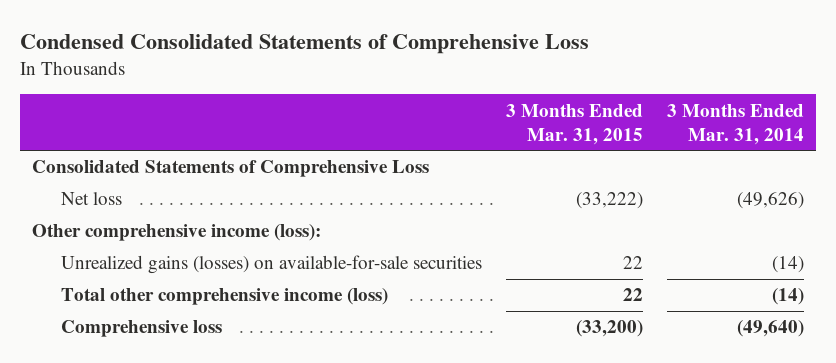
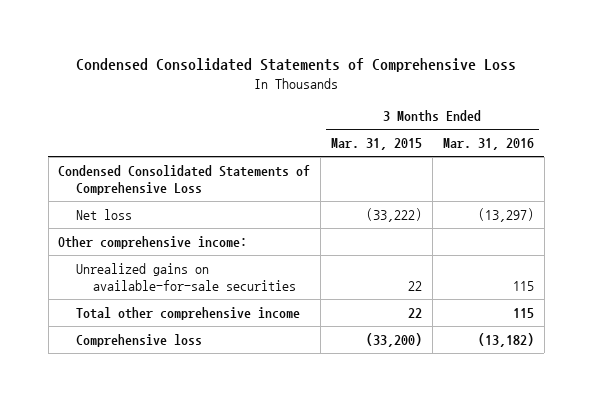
[667,103,805,145] 3 Months Ended Mar. 31, 2014 -> none
none -> [442,138,534,151] Mar. 31, 2016
[31,160,429,178] Consolidated Statements of Comprehensive Loss -> [58,165,311,195] Condensed Consolidated Statements of Comprehensive Loss
[31,224,321,242] Other comprehensive income (loss): -> [58,236,248,250] Other comprehensive income:
[60,255,482,275] Unrealized gains (losses) on available-for-sale securities -> [75,263,297,291] Unrealized gains on available-for-sale securities
[60,288,388,306] Total other comprehensive income (loss) -> [75,307,300,321] Total other comprehensive income

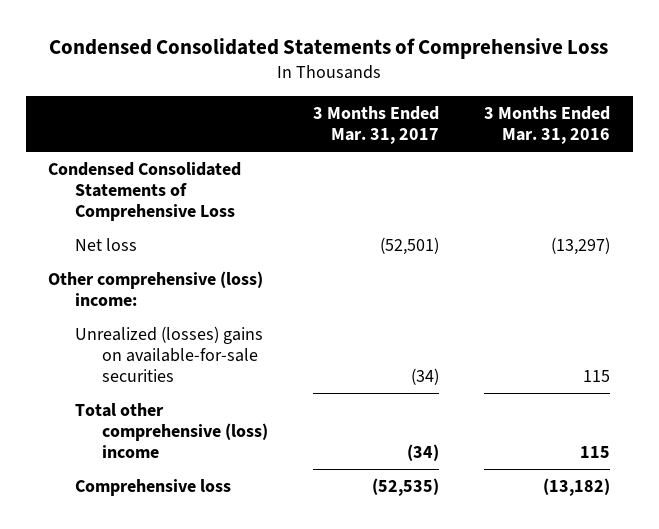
[331,138,423,151] Mar. 31, 2015 -> none
none -> [312,106,439,145] 3 Months Ended Mar. 31, 2017
[58,236,248,250] Other comprehensive income: -> [48,270,264,306] Other comprehensive (loss) income:
[75,263,297,291] Unrealized gains on available-for-sale securities -> [74,325,263,382] Unrealized (losses) gains on available-for-sale securities
[75,307,300,321] Total other comprehensive income -> [74,402,268,458] Total other comprehensive (loss) income

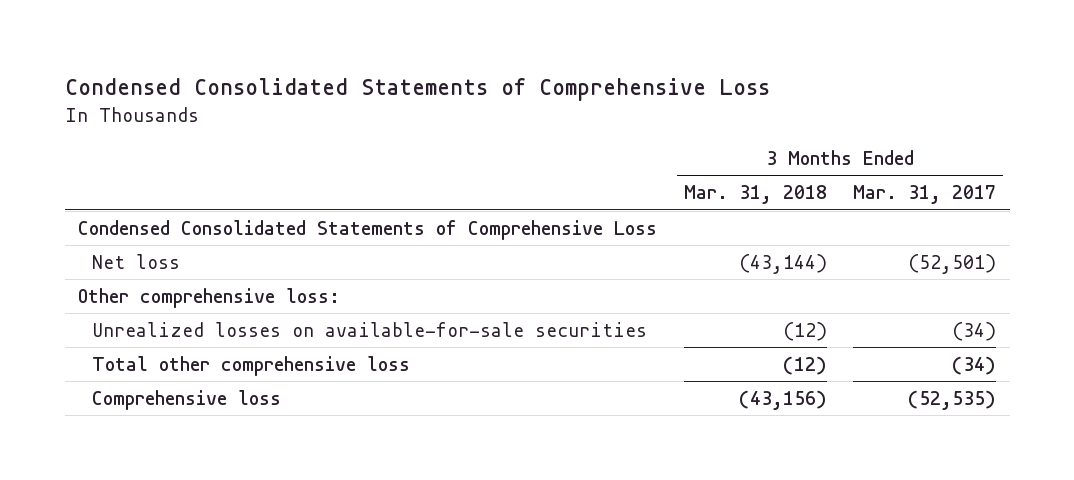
[484,106,611,145] 3 Months Ended Mar. 31, 2016 -> none
none -> [683,185,827,205] Mar. 31, 2018
[48,270,264,306] Other comprehensive (loss) income: -> [78,287,341,308] Other comprehensive loss:
[74,325,263,382] Unrealized (losses) gains on available-for-sale securities -> [92,321,648,337] Unrealized losses on available-for-sale securities
[74,402,268,458] Total other comprehensive (loss) income -> [92,355,411,376] Total other comprehensive loss

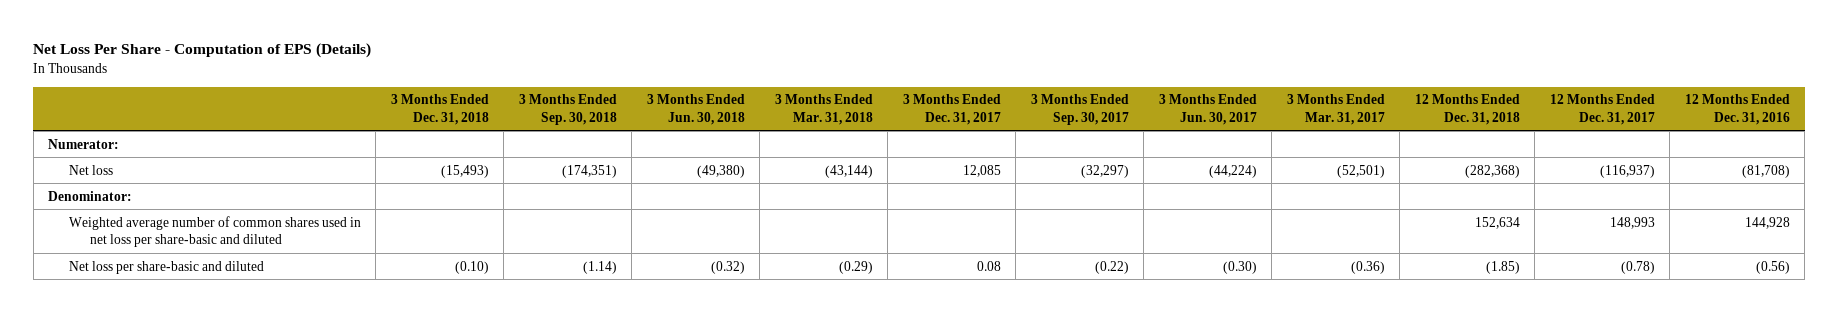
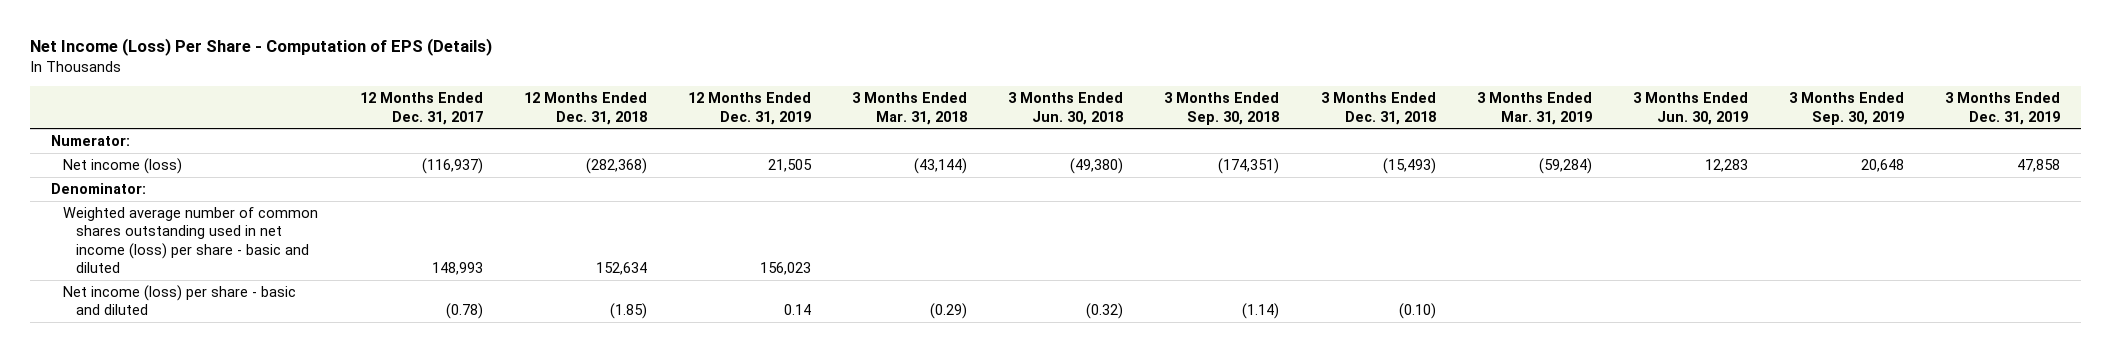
[33,43,372,59] Net Loss Per Share - Computation of EPS (Details) -> [30,38,493,57] Net Income (Loss) Per Share - Computation of EPS (Details)
[902,94,1001,125] 3 Months Ended Dec. 31, 2017 -> none
[1030,94,1129,125] 3 Months Ended Sep. 30, 2017 -> none
[1158,94,1257,125] 3 Months Ended Jun. 30, 2017 -> none
[1286,94,1385,125] 3 Months Ended Mar. 31, 2017 -> none
[1684,94,1790,125] 12 Months Ended Dec. 31, 2016 -> none
none -> [687,92,811,125] 12 Months Ended Dec. 31, 2019
none -> [1476,92,1592,125] 3 Months Ended Mar. 31, 2019
none -> [1632,92,1748,125] 3 Months Ended Jun. 30, 2019
none -> [1789,92,1905,125] 3 Months Ended Sep. 30, 2019
none -> [1945,92,2061,125] 3 Months Ended Dec. 31, 2019
[68,164,113,175] Net loss -> [63,157,183,174] Net income (loss)
[68,215,361,248] Weighted average number of common shares used in net loss per share-basic and diluted -> [63,206,319,274] Weighted average number of common shares outstanding used in net income (loss) per share - basic and diluted
[68,260,264,274] Net loss per share-basic and diluted -> [63,284,297,316] Net income (loss) per share - basic and diluted

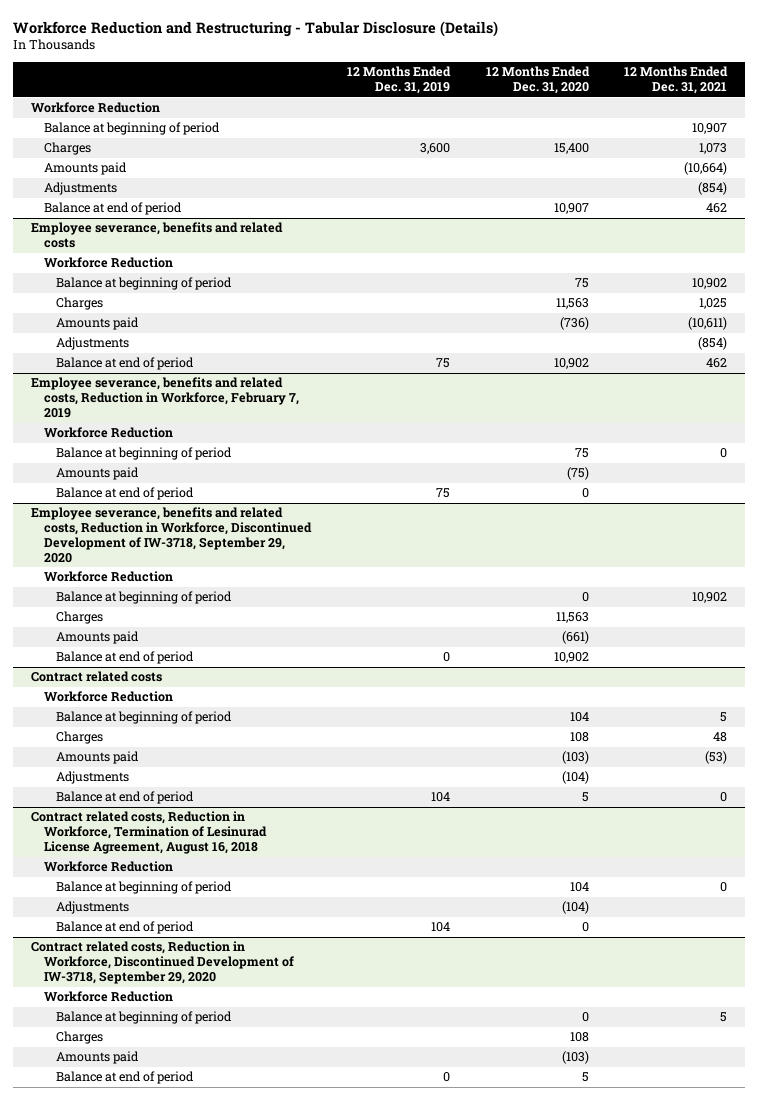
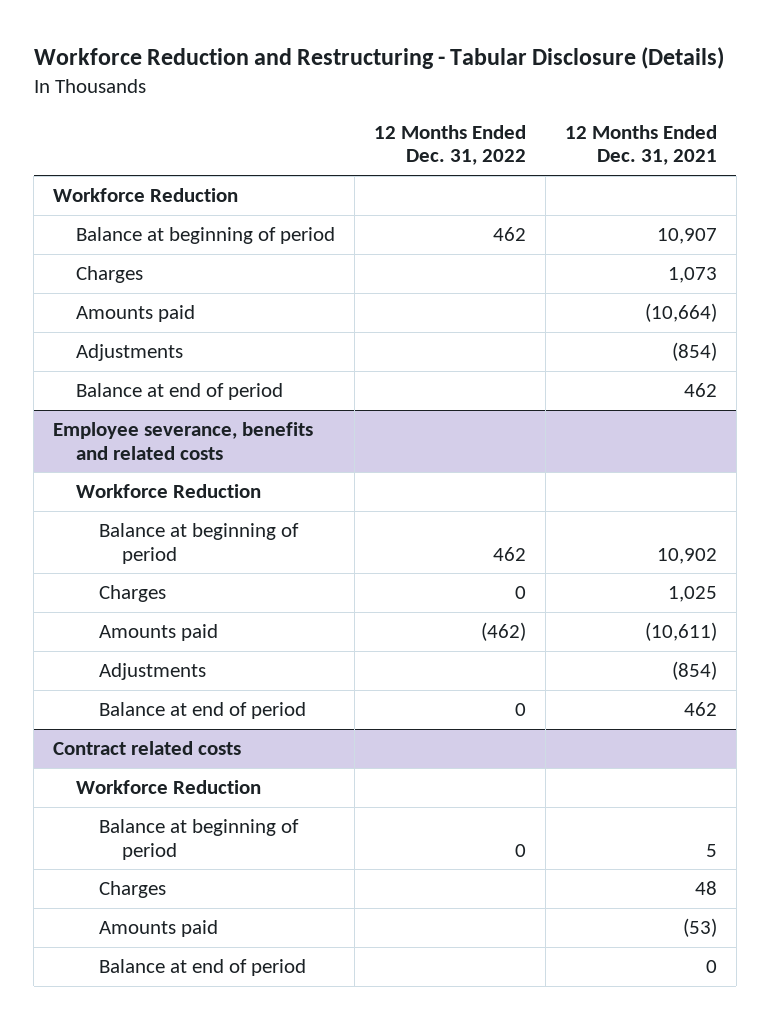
[346,66,451,95] 12 Months Ended Dec. 31, 2019 -> none
[485,66,590,95] 12 Months Ended Dec. 31, 2020 -> none
none -> [373,124,526,166] 12 Months Ended Dec. 31, 2022
[31,377,299,419] Employee severance, benefits and related costs, Reduction in Workforce, February 7, 2019 -> none
[43,427,173,439] Workforce Reduction -> none
[56,447,233,461] Balance at beginning of period -> none
[56,467,140,481] Amounts paid -> none
[56,487,195,501] Balance at end of period -> none
[31,507,312,563] Employee severance, benefits and related costs, Reduction in Workforce, Discontinued Development of IW-3718, September 29, 2020 -> none
[43,571,173,583] Workforce Reduction -> none
[56,591,233,605] Balance at beginning of period -> none
[56,611,104,625] Charges -> none
[56,631,140,645] Amounts paid -> none
[56,651,195,665] Balance at end of period -> none
[56,771,130,785] Adjustments -> none
[31,811,267,855] Contract related costs, Reduction in Workforce, Termination of Lesinurad License Agreement, August 16, 2018 -> none
[43,861,173,873] Workforce Reduction -> none
[56,881,233,895] Balance at beginning of period -> none
[56,901,130,915] Adjustments -> none
[56,921,195,935] Balance at end of period -> none
[31,941,294,985] Contract related costs, Reduction in Workforce, Discontinued Development of IW-3718, September 29, 2020 -> none
[43,991,173,1003] Workforce Reduction -> none
[56,1011,233,1025] Balance at beginning of period -> none
[56,1031,104,1045] Charges -> none
[56,1051,140,1065] Amounts paid -> none
[56,1071,195,1085] Balance at end of period -> none

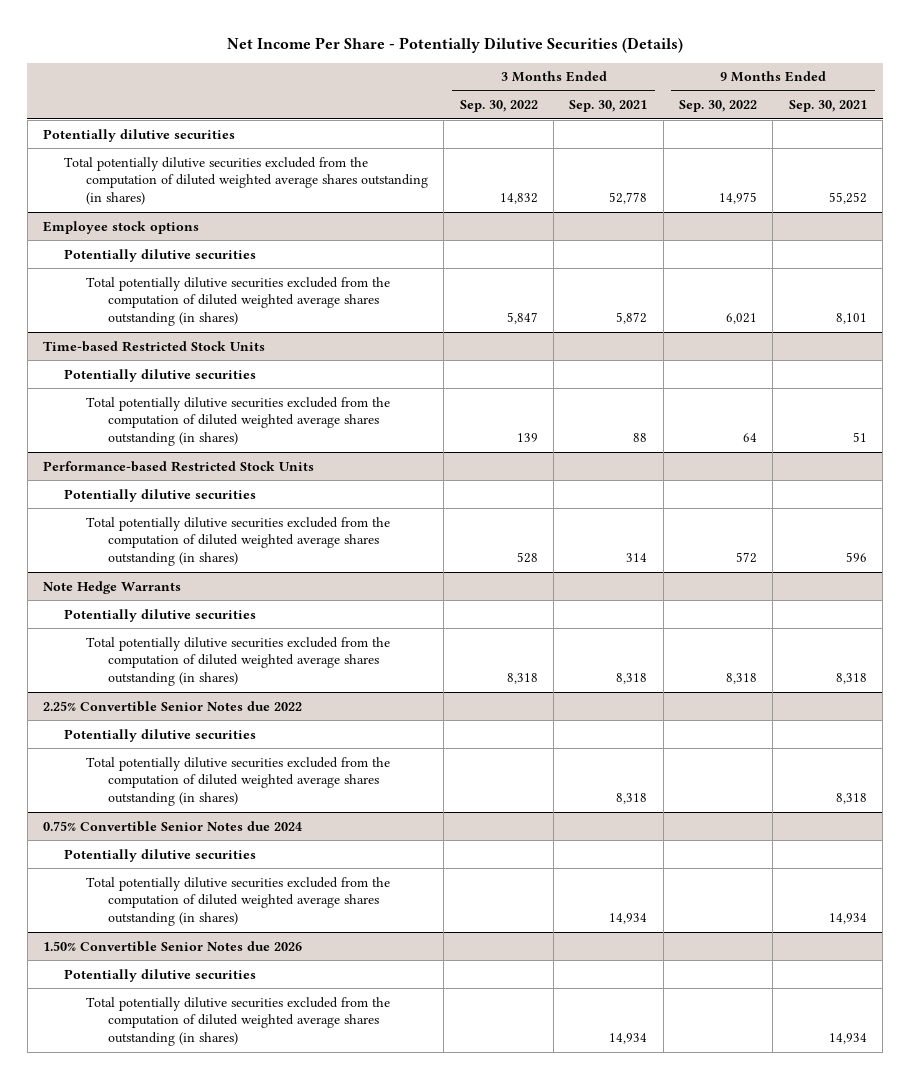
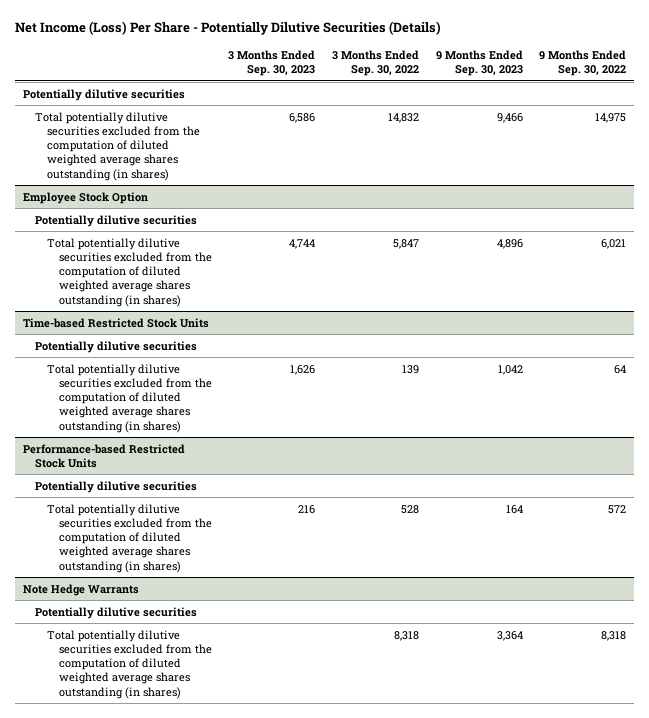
[226,36,683,53] Net Income Per Share - Potentially Dilutive Securities (Details) -> [14,21,441,36] Net Income (Loss) Per Share - Potentially Dilutive Securities (Details)
[569,100,648,113] Sep. 30, 2021 -> none
[788,100,867,113] Sep. 30, 2021 -> none
none -> [228,49,316,77] 3 Months Ended Sep. 30, 2023
none -> [435,49,523,77] 9 Months Ended Sep. 30, 2023
[42,220,199,234] Employee stock options -> [22,191,148,204] Employee Stock Option
[42,700,302,712] 2.25% Convertible Senior Notes due 2022 -> none
[64,728,257,742] Potentially dilutive securities -> none
[86,756,391,807] Total potentially dilutive securities excluded from the computation of diluted weighted average shares outstanding (in shares) -> none
[42,820,302,832] 0.75% Convertible Senior Notes due 2024 -> none
[64,848,257,862] Potentially dilutive securities -> none
[86,876,391,927] Total potentially dilutive securities excluded from the computation of diluted weighted average shares outstanding (in shares) -> none
[42,940,302,952] 1.50% Convertible Senior Notes due 2026 -> none
[64,968,257,982] Potentially dilutive securities -> none
[86,996,391,1047] Total potentially dilutive securities excluded from the computation of diluted weighted average shares outstanding (in shares) -> none

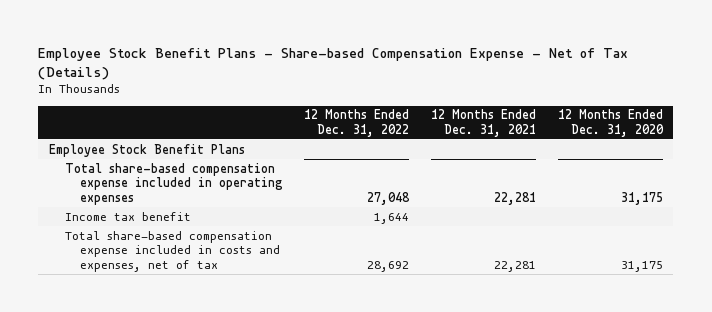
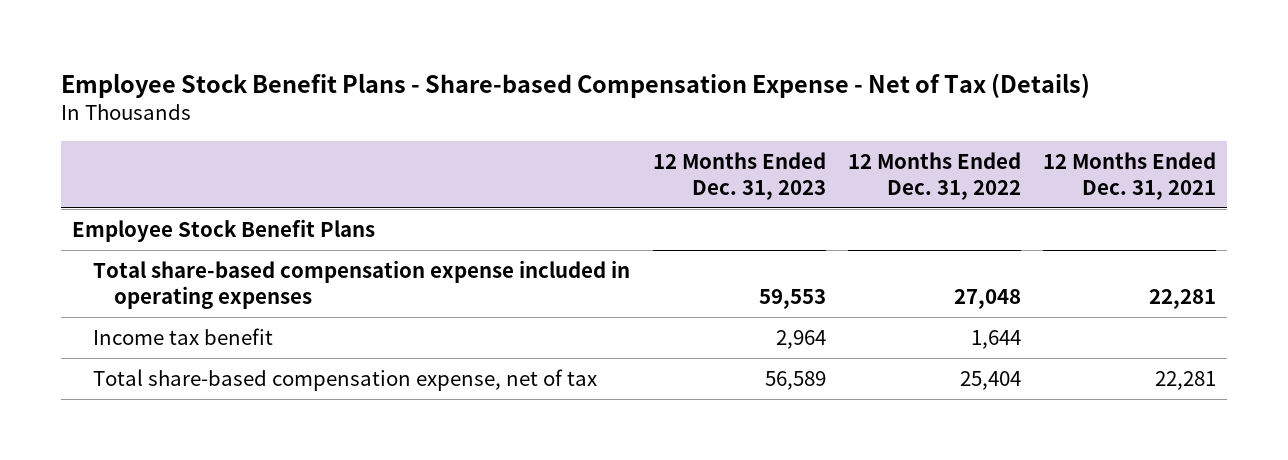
[557,109,664,137] 12 Months Ended Dec. 31, 2020 -> none
none -> [652,151,826,200] 12 Months Ended Dec. 31, 2023
[64,230,280,272] Total share-based compensation expense included in costs and expenses, net of tax -> [93,368,598,391] Total share-based compensation expense, net of tax
[366,260,409,272] 28,692 -> [959,370,1021,390] 25,404

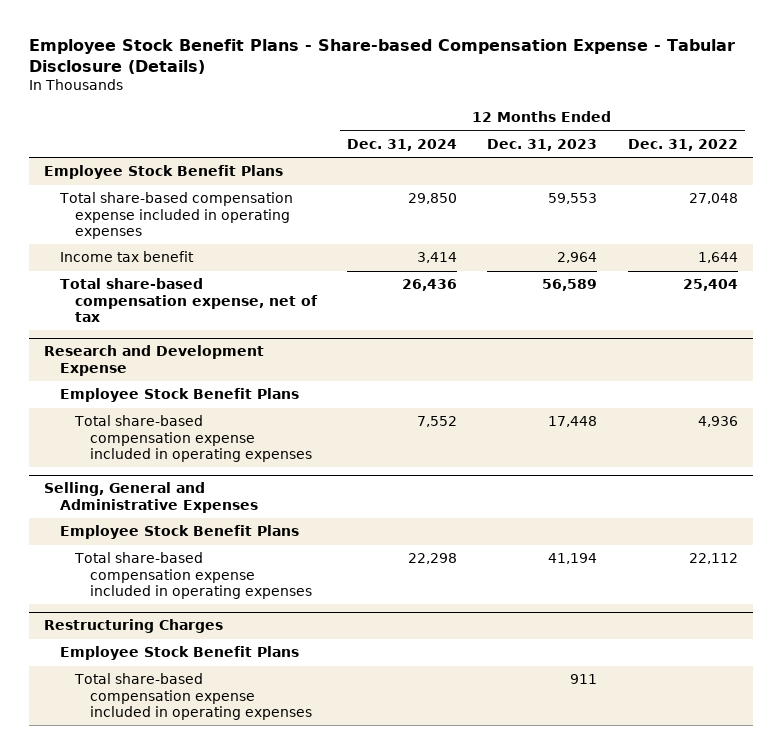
[60,72,1090,98] Employee Stock Benefit Plans - Share-based Compensation Expense - Net of Tax (Details) -> [29,38,736,74] Employee Stock Benefit Plans - Share-based Compensation Expense - Tabular Disclosure (Details)
[1043,151,1217,200] 12 Months Ended Dec. 31, 2021 -> none
none -> [347,138,458,151] Dec. 31, 2024
none -> [44,345,265,376] Research and Development Expense
none -> [59,388,299,403] Employee Stock Benefit Plans
none -> [74,415,313,463] Total share-based compensation expense included in operating expenses
none -> [44,482,258,513] Selling, General and Administrative Expenses
none -> [59,525,299,540] Employee Stock Benefit Plans
none -> [74,552,313,600] Total share-based compensation expense included in operating expenses
none -> [44,619,224,634] Restructuring Charges
none -> [59,646,299,661] Employee Stock Benefit Plans
none -> [74,673,313,721] Total share-based compensation expense included in operating expenses

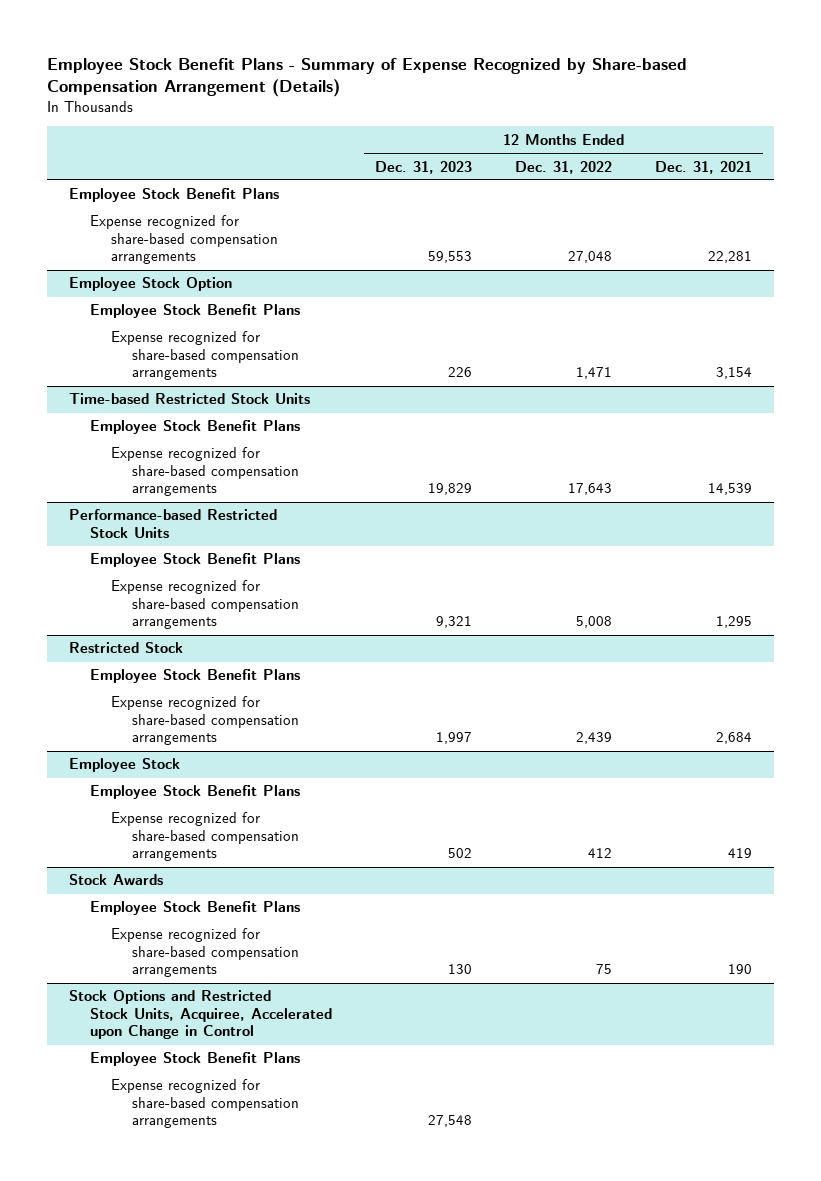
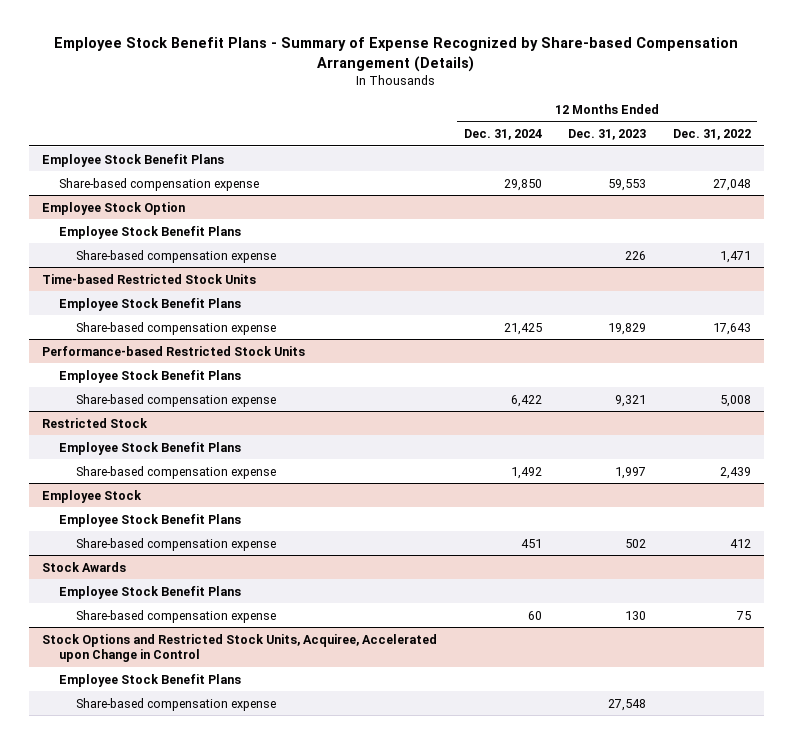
[655,160,753,174] Dec. 31, 2021 -> none
none -> [463,128,542,140] Dec. 31, 2024
[90,215,279,265] Expense recognized for share-based compensation arrangements -> [59,177,260,191] Share-based compensation expense
[111,331,300,381] Expense recognized for share-based compensation arrangements -> [76,249,277,263] Share-based compensation expense
[111,447,300,497] Expense recognized for share-based compensation arrangements -> [76,321,277,335] Share-based compensation expense
[111,580,300,630] Expense recognized for share-based compensation arrangements -> [76,393,277,407] Share-based compensation expense
[111,696,300,746] Expense recognized for share-based compensation arrangements -> [76,465,277,479] Share-based compensation expense
[111,812,300,862] Expense recognized for share-based compensation arrangements -> [76,537,277,551] Share-based compensation expense
[111,928,300,978] Expense recognized for share-based compensation arrangements -> [76,609,277,623] Share-based compensation expense
[111,1079,300,1129] Expense recognized for share-based compensation arrangements -> [76,697,277,711] Share-based compensation expense

